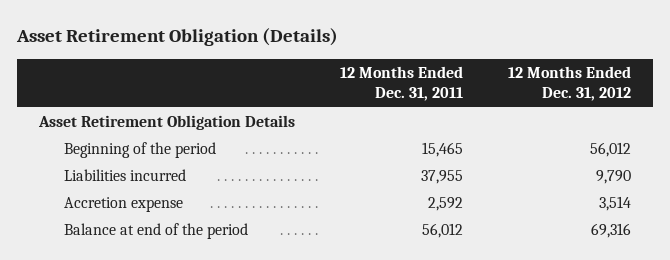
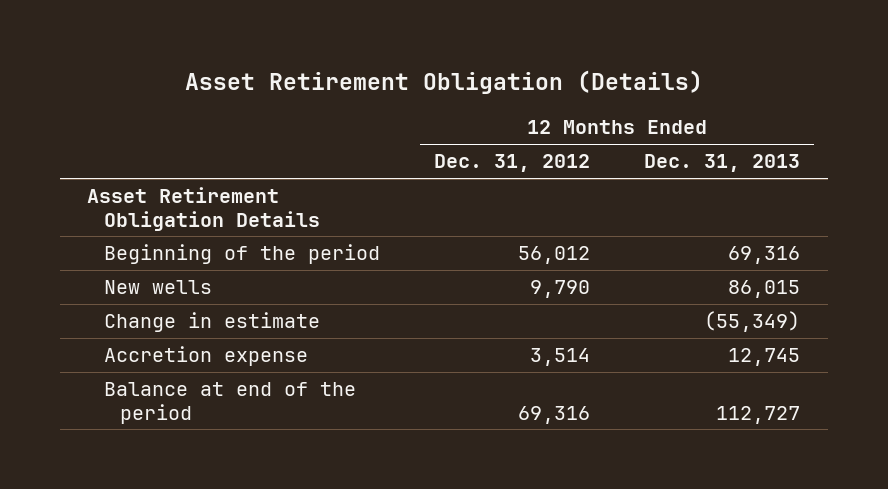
[340,65,464,102] 12 Months Ended Dec. 31, 2011 -> none
none -> [644,154,801,173] Dec. 31, 2013
[63,169,186,182] Liabilities incurred -> [103,280,212,295] New wells
none -> [103,312,320,333] Change in estimate

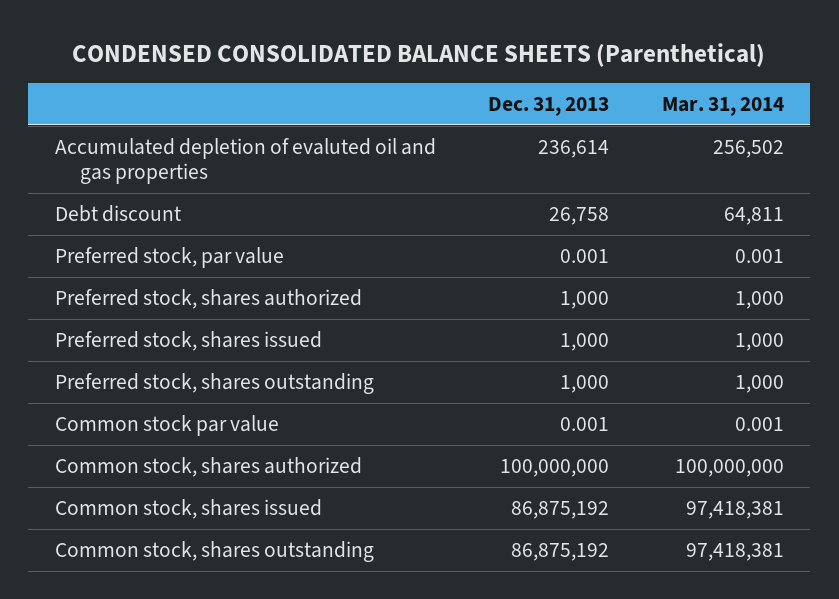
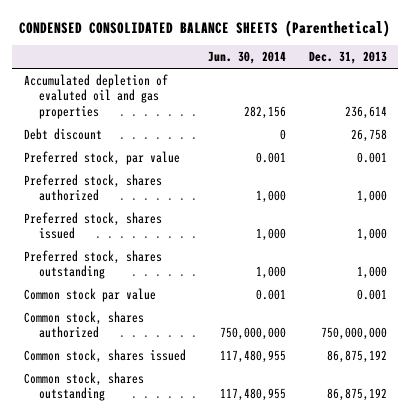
[661,97,784,117] Mar. 31, 2014 -> none
none -> [208,51,287,65] Jun. 30, 2014
[500,458,610,477] 100,000,000 -> [321,327,388,341] 750,000,000

